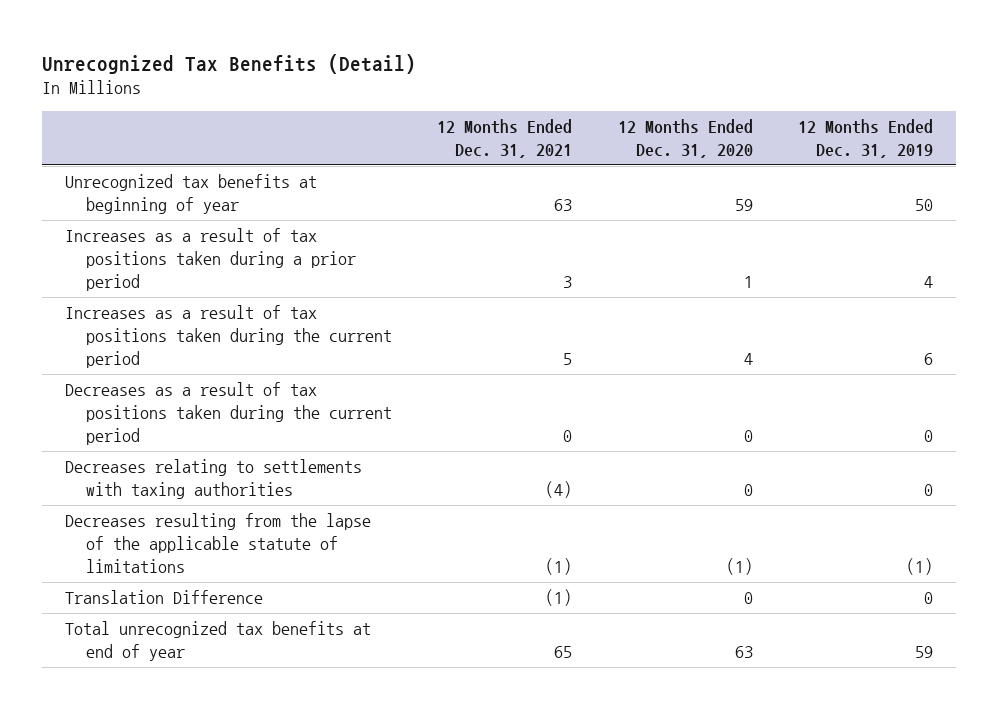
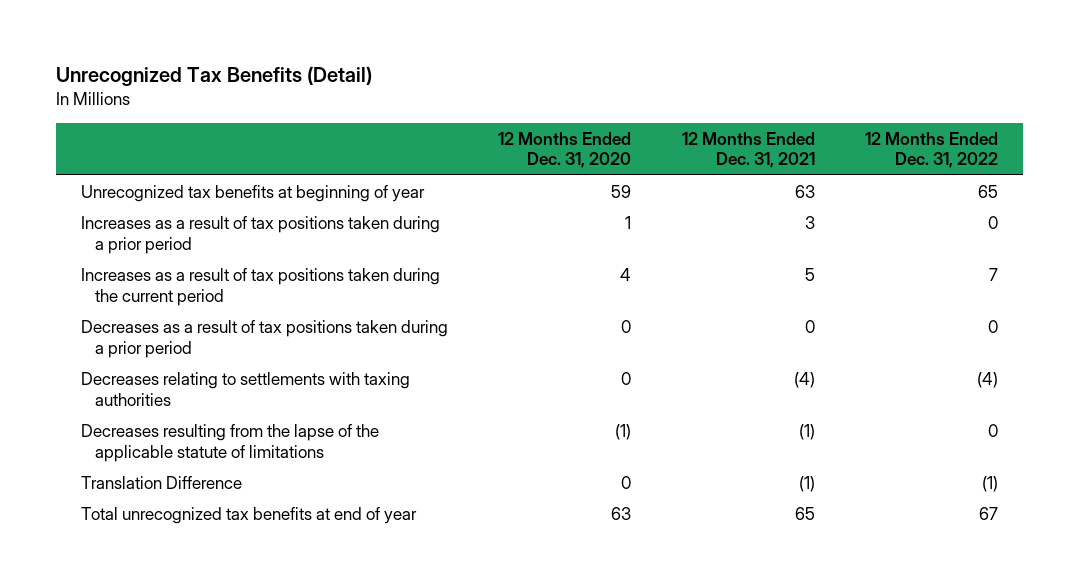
[797,119,933,159] 12 Months Ended Dec. 31, 2019 -> none
none -> [865,131,999,169] 12 Months Ended Dec. 31, 2022
[64,382,392,445] Decreases as a result of tax positions taken during the current period -> [80,319,448,358] Decreases as a result of tax positions taken during a prior period

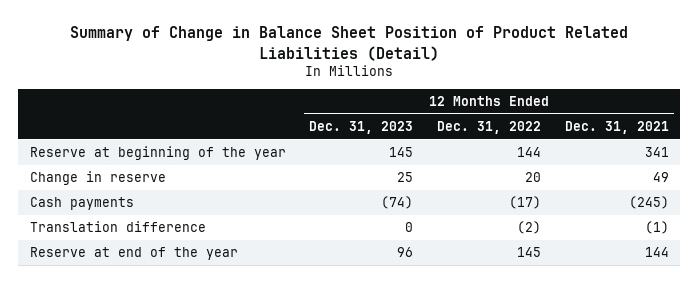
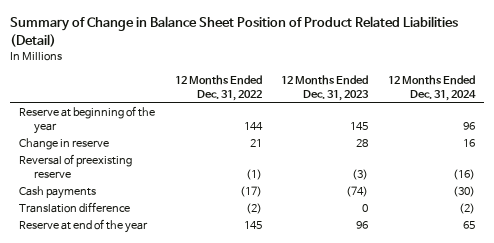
[564,121,669,135] Dec. 31, 2021 -> none
none -> [387,74,476,101] 12 Months Ended Dec. 31, 2024
[397,172,414,183] 25 -> [356,138,369,147] 28
[524,172,541,183] 20 -> [249,138,262,147] 21
none -> [19,153,133,178] Reversal of preexisting reserve

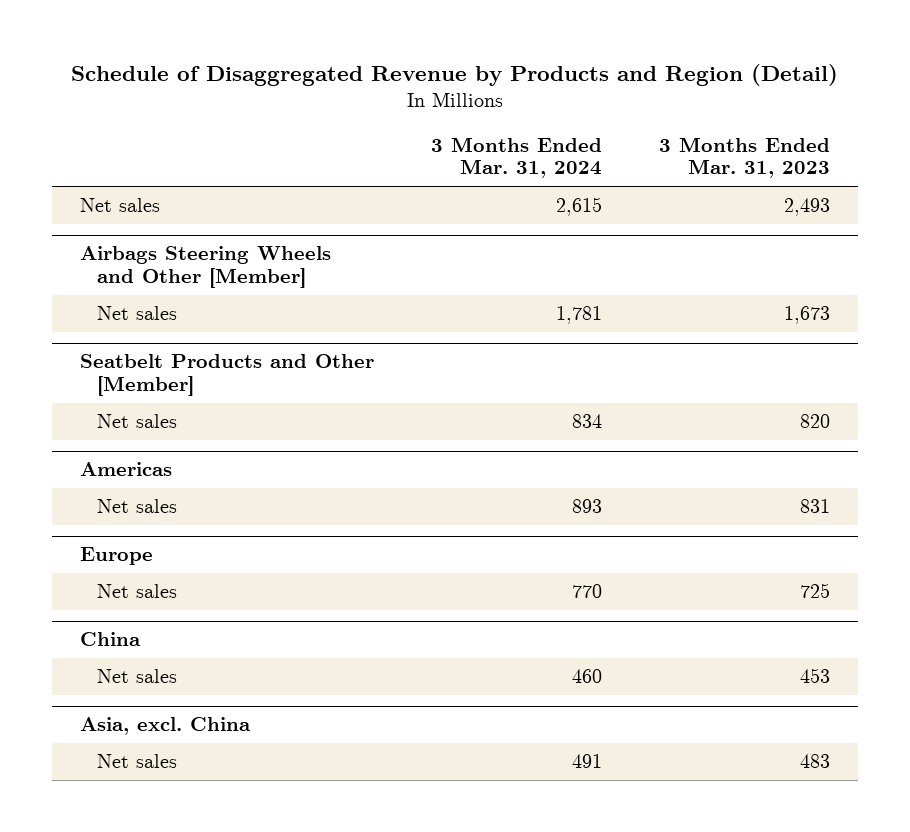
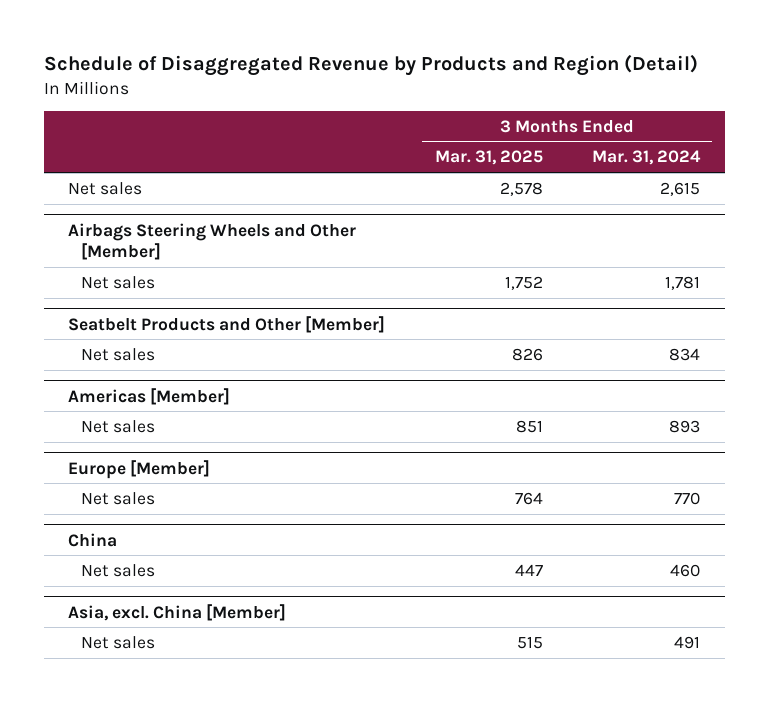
[658,136,830,179] 3 Months Ended Mar. 31, 2023 -> none
none -> [434,150,543,166] Mar. 31, 2025
[80,462,173,477] Americas -> [68,387,231,405] Americas [Member]
[80,547,154,566] Europe -> [68,459,211,479] Europe [Member]
[80,717,252,736] Asia, excl. China -> [68,603,287,621] Asia, excl. China [Member]

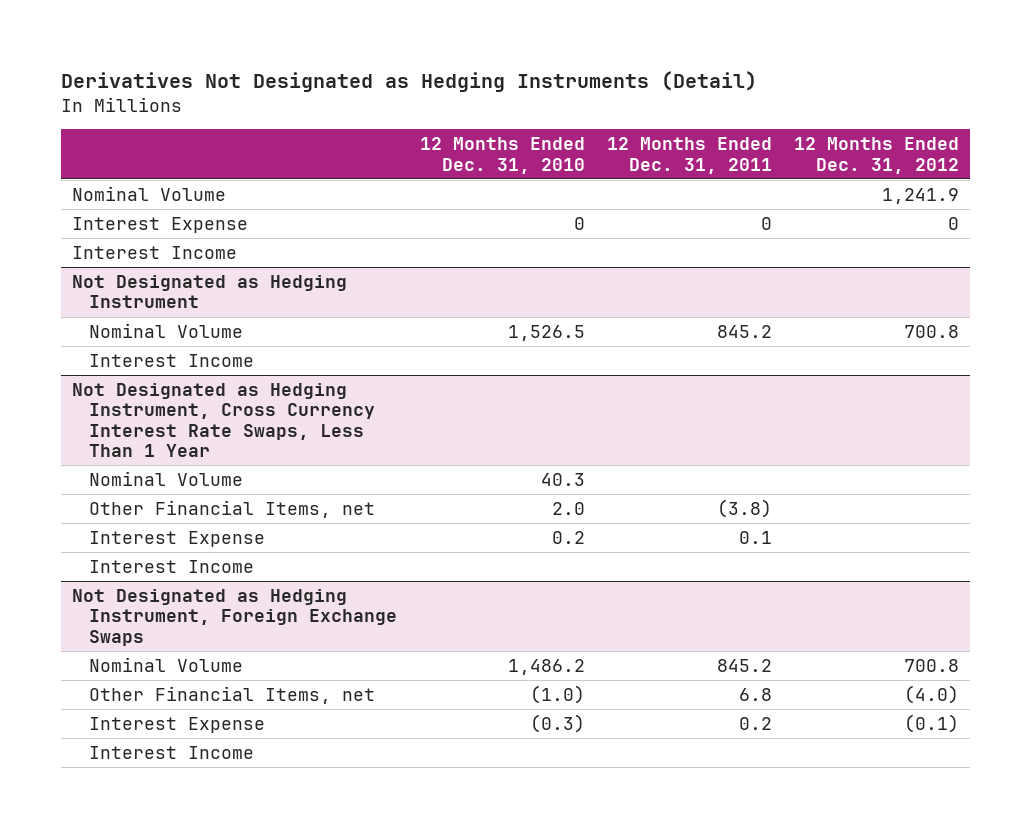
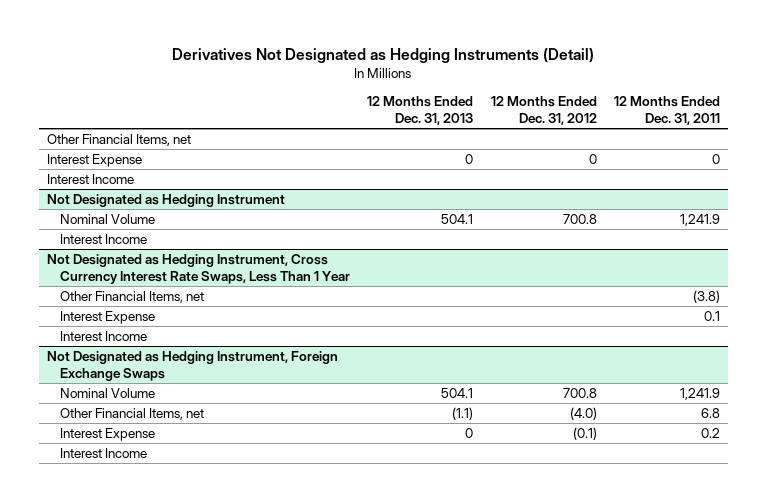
[419,137,585,174] 12 Months Ended Dec. 31, 2010 -> none
none -> [367,96,474,126] 12 Months Ended Dec. 31, 2013
[71,186,226,202] Nominal Volume -> none
none -> [47,134,192,147] Other Financial Items, net
[716,325,772,339] 845.2 -> [679,214,720,227] 1,241.9
[89,471,244,487] Nominal Volume -> none
[716,659,772,673] 845.2 -> [679,388,720,401] 1,241.9

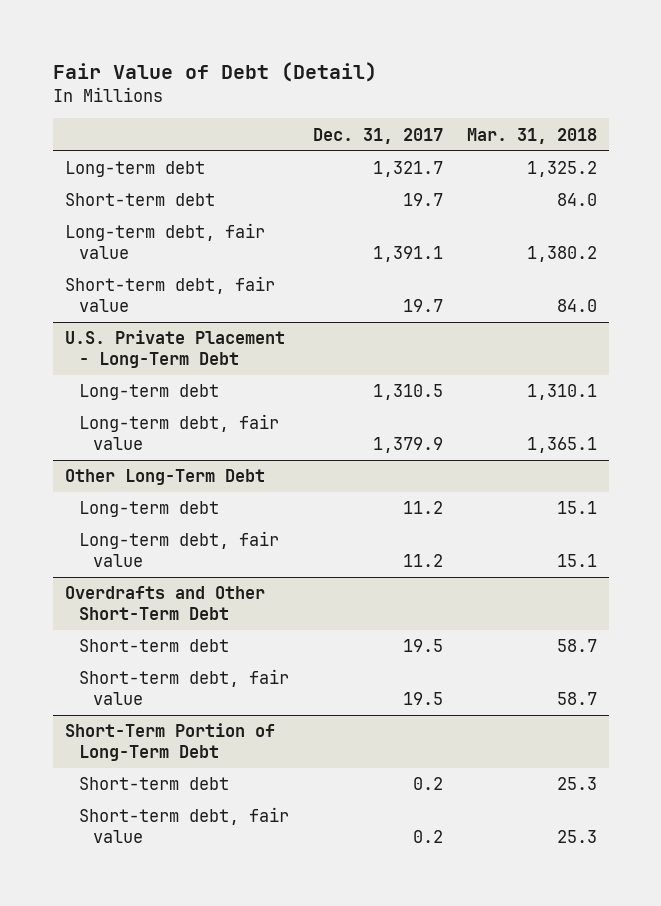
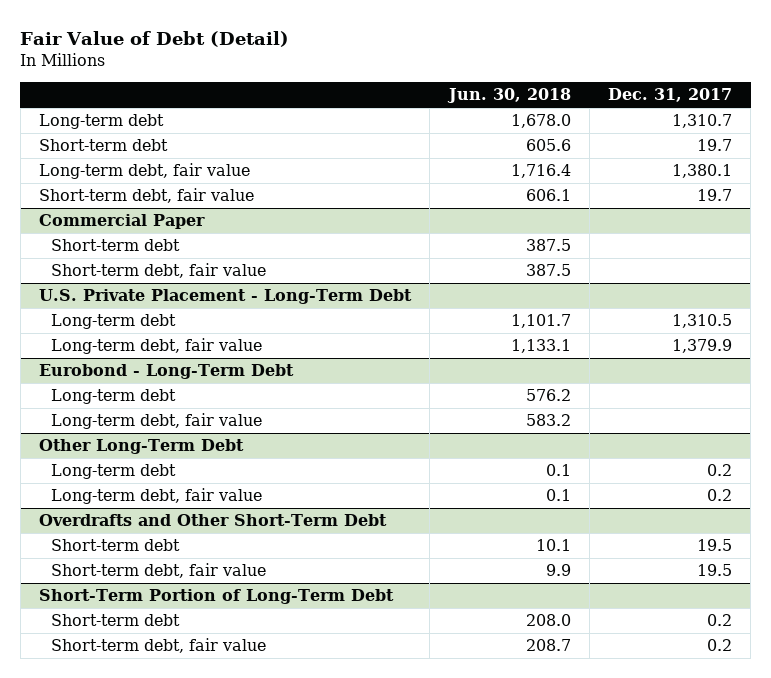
[466,127,597,144] Mar. 31, 2018 -> none
none -> [446,88,571,104] Jun. 30, 2018
[372,161,443,178] 1,321.7 -> [672,114,733,129] 1,310.7
[372,245,443,262] 1,391.1 -> [672,164,733,179] 1,380.1
none -> [39,214,206,230] Commercial Paper
none -> [50,239,180,252] Short-term debt
none -> [50,263,266,279] Short-term debt, fair value
none -> [39,364,295,380] Eurobond - Long-Term Debt
none -> [50,389,176,405] Long-term debt
none -> [50,413,262,430] Long-term debt, fair value
[402,501,443,515] 11.2 -> [707,464,733,477] 0.2
[402,553,443,567] 11.2 -> [707,489,733,502] 0.2

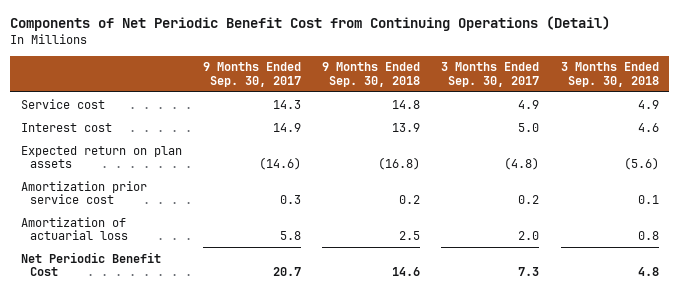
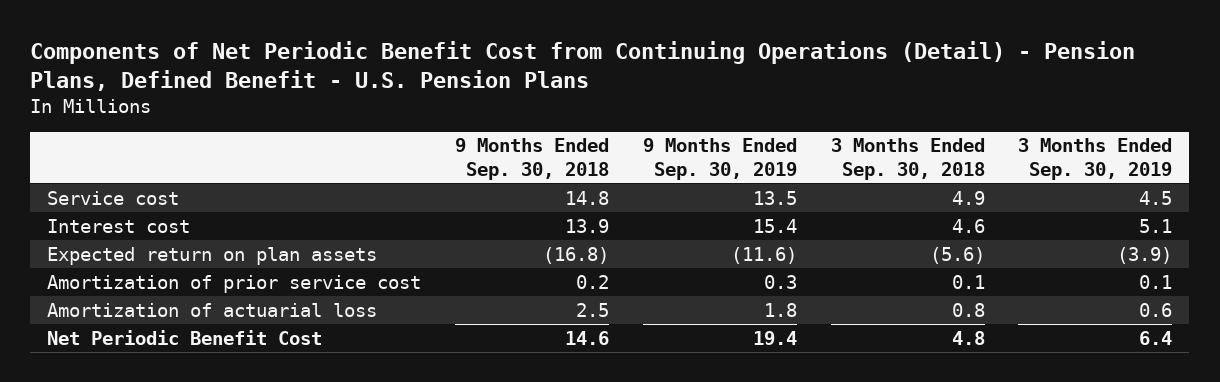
[9,16,610,32] Components of Net Periodic Benefit Cost from Continuing Operations (Detail) -> [30,41,1136,91] Components of Net Periodic Benefit Cost from Continuing Operations (Detail) - Pension Plans, Defined Benefit - U.S. Pension Plans
[202,62,301,87] 9 Months Ended Sep. 30, 2017 -> none
[441,62,540,87] 3 Months Ended Sep. 30, 2017 -> none
none -> [642,138,797,180] 9 Months Ended Sep. 30, 2019
none -> [1018,138,1173,180] 3 Months Ended Sep. 30, 2019
[20,180,147,205] Amortization prior service cost -> [47,274,422,293] Amortization of prior service cost

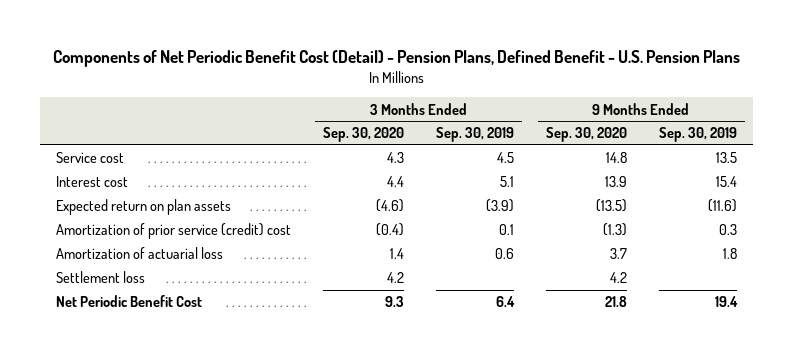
[30,41,1136,91] Components of Net Periodic Benefit Cost from Continuing Operations (Detail) - Pension Plans, Defined Benefit - U.S. Pension Plans -> [52,50,740,68] Components of Net Periodic Benefit Cost (Detail) - Pension Plans, Defined Benefit - U.S. Pension Plans
[454,138,609,180] 9 Months Ended Sep. 30, 2018 -> none
[830,138,985,180] 3 Months Ended Sep. 30, 2018 -> none
none -> [323,127,405,143] Sep. 30, 2020
none -> [545,127,627,143] Sep. 30, 2020
[47,274,422,293] Amortization of prior service cost -> [56,223,292,240] Amortization of prior service (credit) cost
none -> [56,271,146,284] Settlement loss

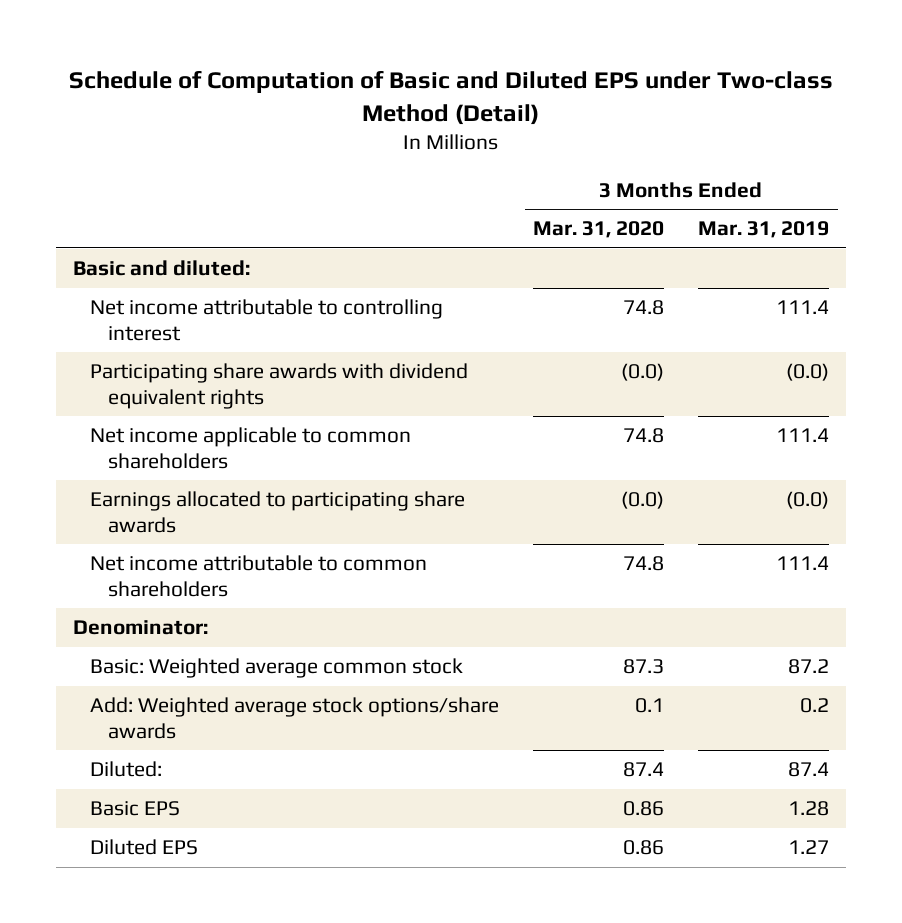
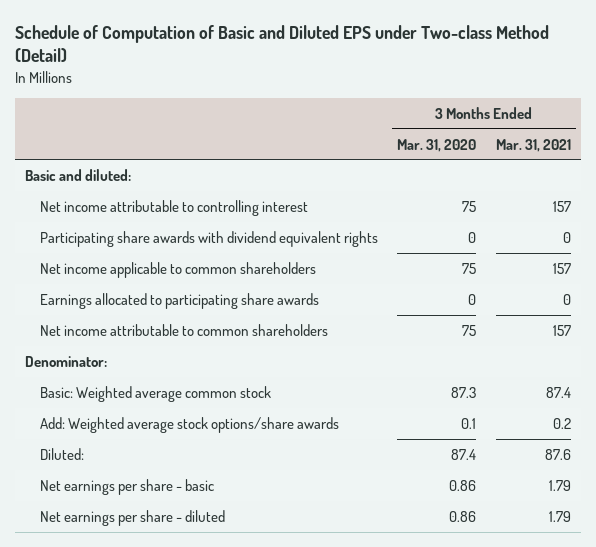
[698,221,830,239] Mar. 31, 2019 -> none
none -> [496,138,572,152] Mar. 31, 2021
[623,300,665,316] 74.8 -> [462,200,477,212] 75
[621,363,665,382] (0.0) -> [468,231,477,243] 0
[623,428,665,444] 74.8 -> [462,262,477,274] 75
[621,491,665,510] (0.0) -> [468,293,477,305] 0
[623,556,665,572] 74.8 -> [462,324,477,336] 75
[90,801,181,817] Basic EPS -> [39,478,214,495] Net earnings per share - basic
[90,839,199,856] Diluted EPS -> [39,509,225,526] Net earnings per share - diluted

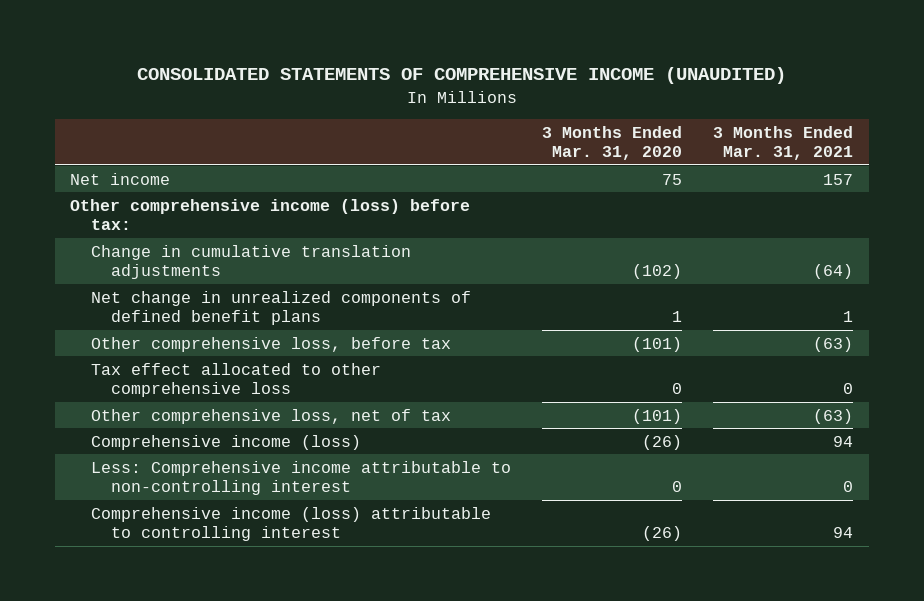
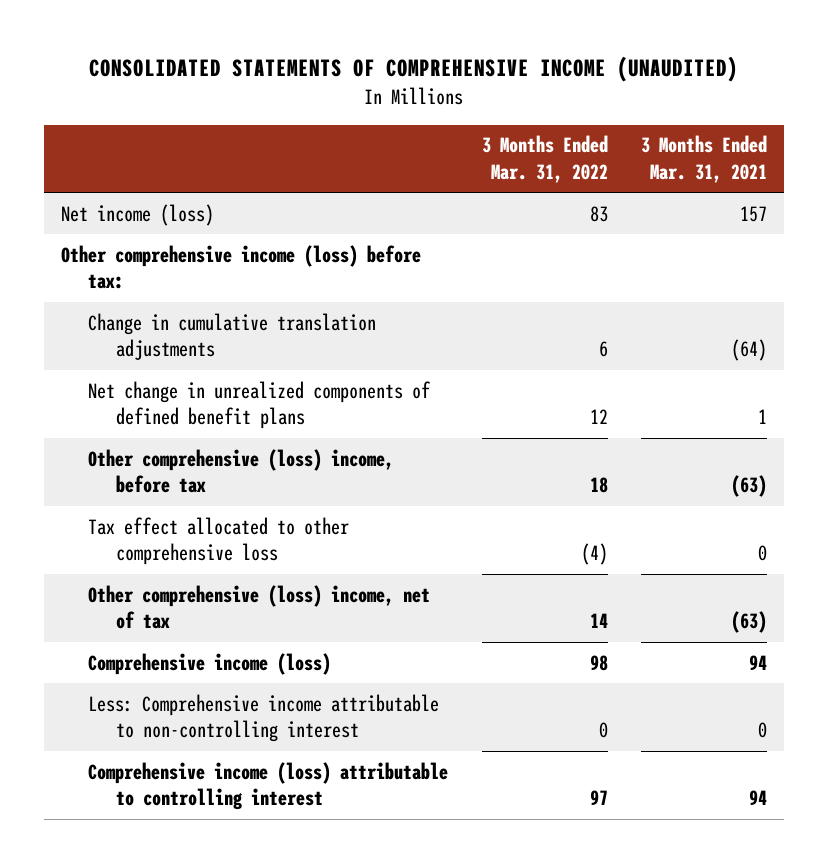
[541,125,682,160] 3 Months Ended Mar. 31, 2020 -> none
none -> [481,135,608,184] 3 Months Ended Mar. 31, 2022
[70,172,171,185] Net income -> [61,203,215,226] Net income (loss)
[90,336,451,352] Other comprehensive loss, before tax -> [88,448,395,494] Other comprehensive (loss) income, before tax
[90,408,451,424] Other comprehensive loss, net of tax -> [88,584,431,630] Other comprehensive (loss) income, net of tax

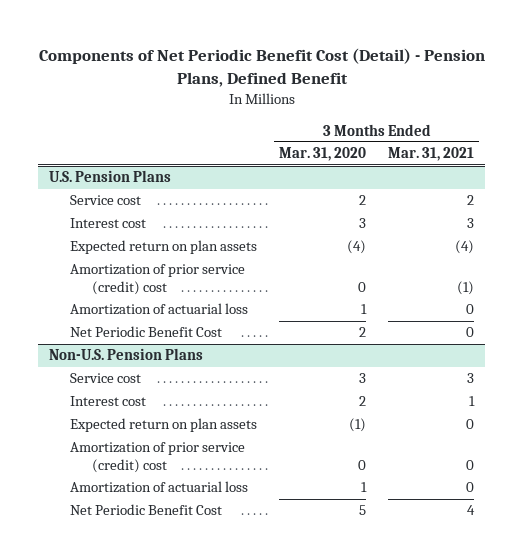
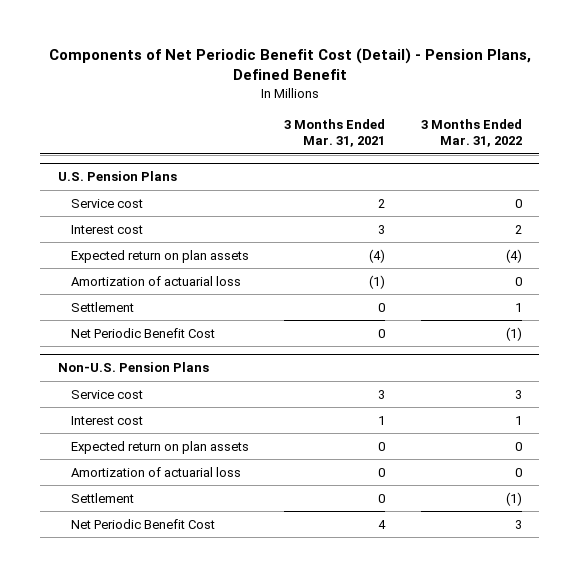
[279,147,367,162] Mar. 31, 2020 -> none
none -> [420,118,522,148] 3 Months Ended Mar. 31, 2022
[70,264,246,295] Amortization of prior service (credit) cost -> none
[466,304,475,315] 0 -> [369,274,386,289] (1)
none -> [71,301,135,312] Settlement
[70,442,246,473] Amortization of prior service (credit) cost -> none
none -> [71,492,135,503] Settlement

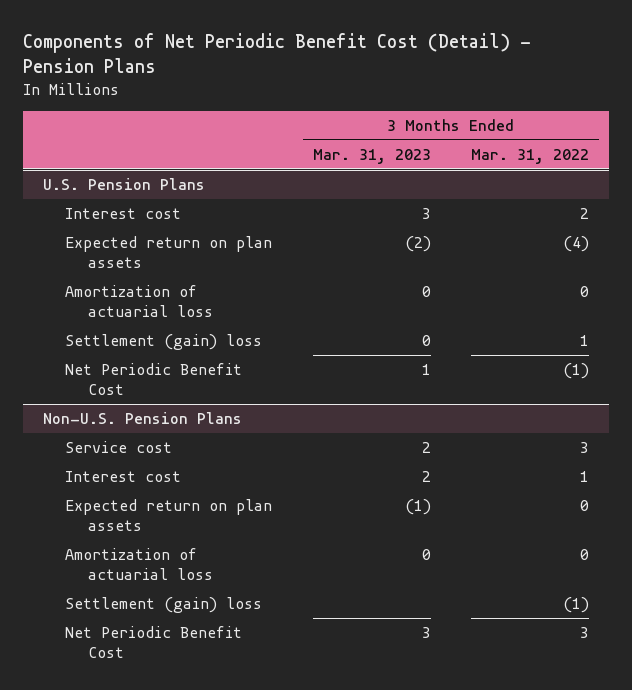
[48,48,531,81] Components of Net Periodic Benefit Cost (Detail) - Pension Plans, Defined Benefit -> [23,33,532,74] Components of Net Periodic Benefit Cost (Detail) - Pension Plans
[284,118,386,148] 3 Months Ended Mar. 31, 2021 -> none
none -> [312,148,431,164] Mar. 31, 2023
[71,198,144,208] Service cost -> none
[71,301,135,312] Settlement -> [65,334,263,351] Settlement (gain) loss
[71,492,135,503] Settlement -> [65,597,263,614] Settlement (gain) loss

